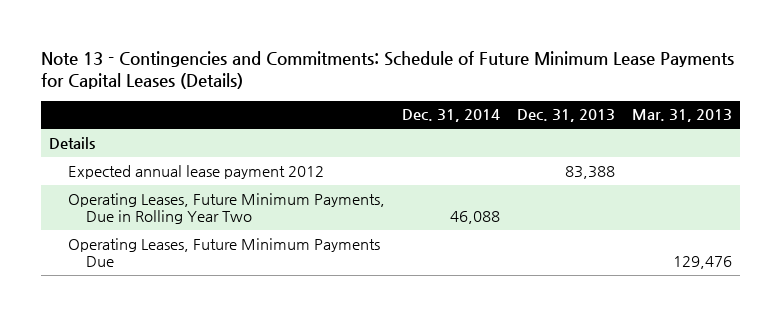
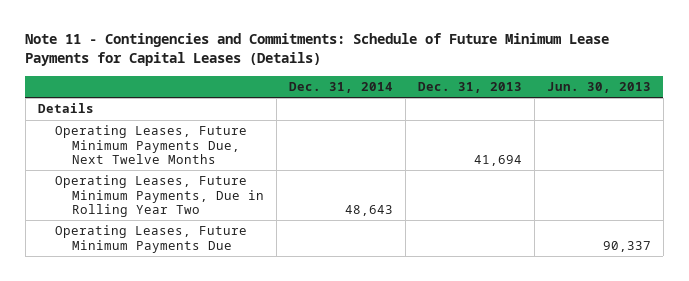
[40,50,734,90] Note 13 - Contingencies and Commitments: Schedule of Future Minimum Lease Payments for Capital Leases (Details) -> [25,33,610,67] Note 11 - Contingencies and Commitments: Schedule of Future Minimum Lease Payments for Capital Leases (Details)
[631,109,732,123] Mar. 31, 2013 -> none
none -> [546,82,651,94] Jun. 30, 2013
[67,164,324,179] Expected annual lease payment 2012 -> none
none -> [54,125,247,164] Operating Leases, Future Minimum Payments Due, Next Twelve Months
[449,211,500,225] 46,088 -> [344,204,393,216] 48,643

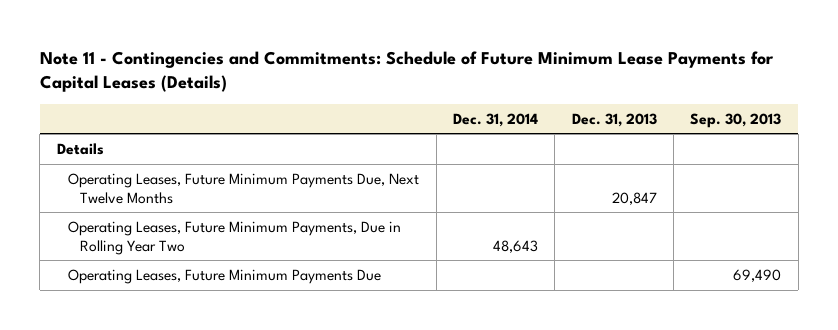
[546,82,651,94] Jun. 30, 2013 -> none
none -> [690,112,782,128] Sep. 30, 2013
[473,154,522,166] 41,694 -> [611,191,657,205] 20,847

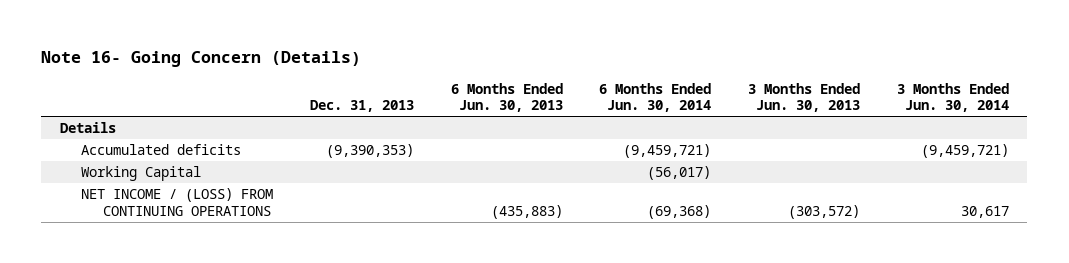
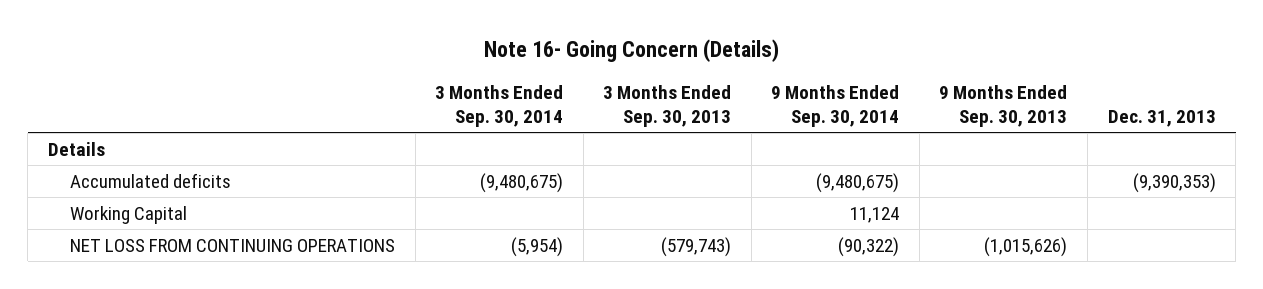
[450,82,563,113] 6 Months Ended Jun. 30, 2013 -> none
[599,82,712,113] 6 Months Ended Jun. 30, 2014 -> none
[748,82,861,113] 3 Months Ended Jun. 30, 2013 -> none
[897,82,1010,113] 3 Months Ended Jun. 30, 2014 -> none
none -> [435,84,564,127] 3 Months Ended Sep. 30, 2014
none -> [603,84,732,127] 3 Months Ended Sep. 30, 2013
none -> [771,84,900,127] 9 Months Ended Sep. 30, 2014
none -> [939,84,1068,127] 9 Months Ended Sep. 30, 2013
[81,188,274,216] NET INCOME / (LOSS) FROM CONTINUING OPERATIONS -> [70,238,396,252] NET LOSS FROM CONTINUING OPERATIONS

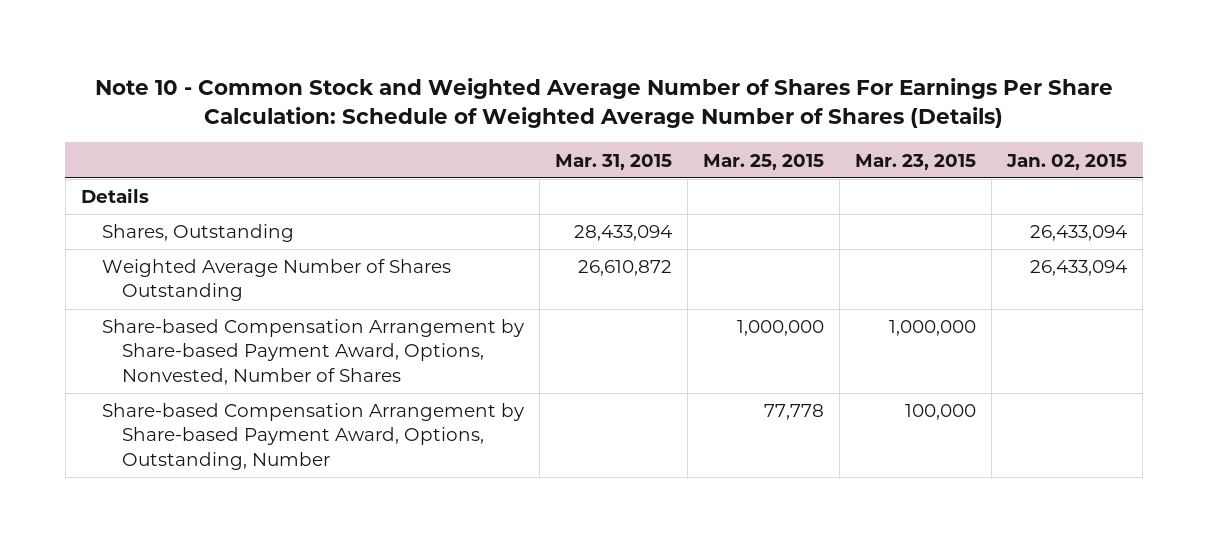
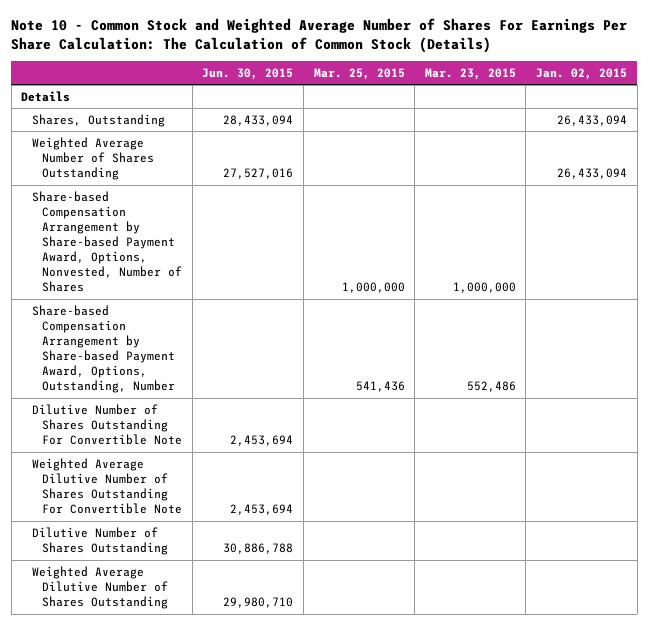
[95,77,1114,128] Note 10 - Common Stock and Weighted Average Number of Shares For Earnings Per Share Calculation: Schedule of Weighted Average Number of Shares (Details) -> [11,17,628,53] Note 10 - Common Stock and Weighted Average Number of Shares For Earnings Per Share Calculation: The Calculation of Common Stock (Details)
[554,153,672,170] Mar. 31, 2015 -> none
none -> [202,67,294,80] Jun. 30, 2015
[763,404,824,421] 77,778 -> [355,381,405,393] 541,436
[905,404,977,421] 100,000 -> [466,381,516,393] 552,486
none -> [31,403,183,446] Dilutive Number of Shares Outstanding For Convertible Note
none -> [31,457,183,515] Weighted Average Dilutive Number of Shares Outstanding For Convertible Note
none -> [31,526,169,556] Dilutive Number of Shares Outstanding
none -> [31,565,169,610] Weighted Average Dilutive Number of Shares Outstanding

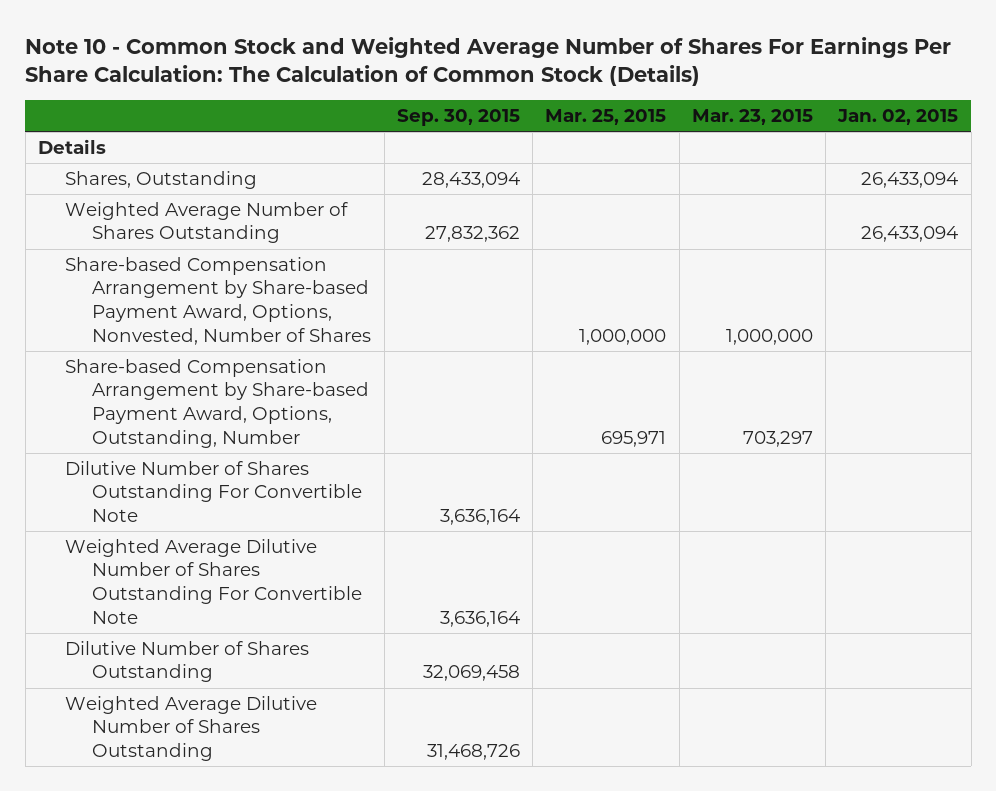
[202,67,294,80] Jun. 30, 2015 -> none
none -> [396,109,520,127] Sep. 30, 2015
[355,381,405,393] 541,436 -> [601,430,667,447] 695,971
[466,381,516,393] 552,486 -> [742,430,813,447] 703,297

